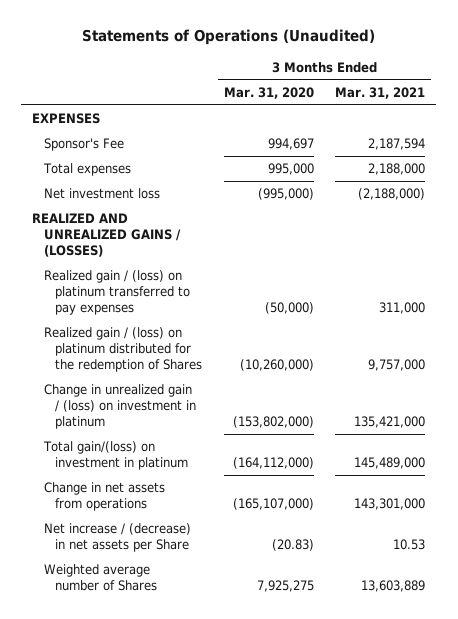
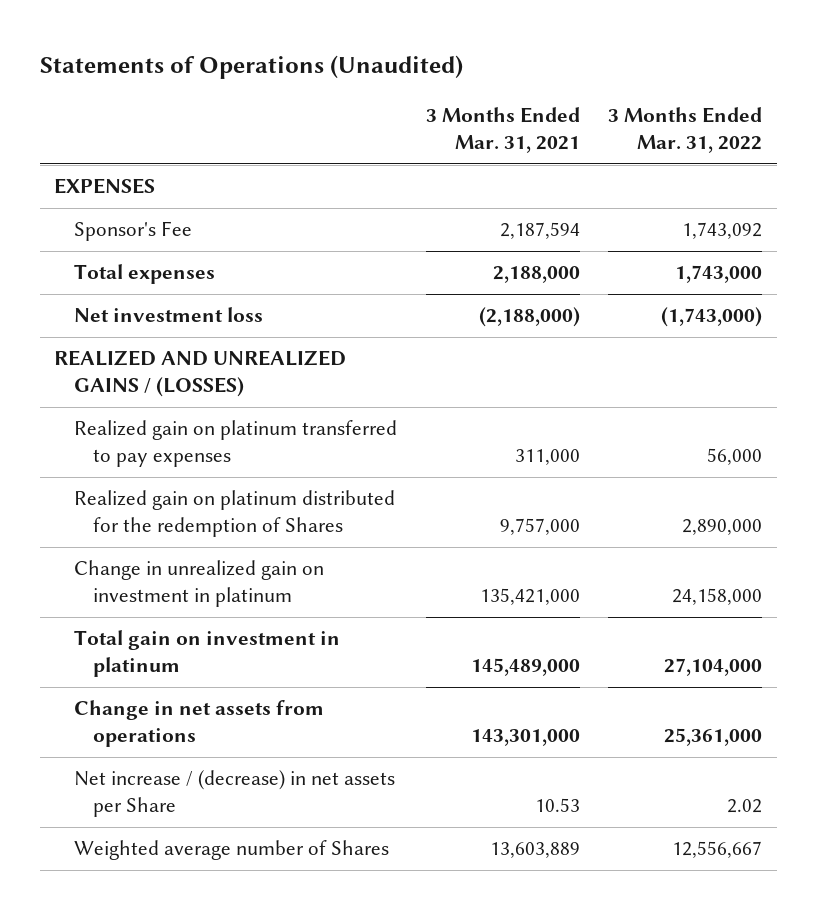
[223,87,314,100] Mar. 31, 2020 -> none
none -> [608,107,763,154] 3 Months Ended Mar. 31, 2022
[43,270,191,315] Realized gain / (loss) on platinum transferred to pay expenses -> [73,420,397,468] Realized gain on platinum transferred to pay expenses
[43,327,203,372] Realized gain / (loss) on platinum distributed for the redemption of Shares -> [73,490,395,538] Realized gain on platinum distributed for the redemption of Shares
[43,384,197,429] Change in unrealized gain / (loss) on investment in platinum -> [73,560,324,608] Change in unrealized gain on investment in platinum
[42,441,189,471] Total gain/(loss) on investment in platinum -> [73,630,340,678] Total gain on investment in platinum

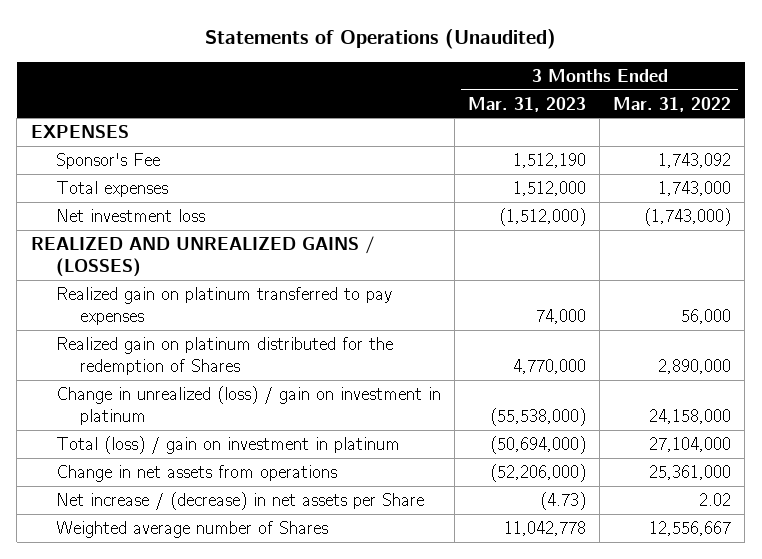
[425,107,580,154] 3 Months Ended Mar. 31, 2021 -> none
none -> [467,96,586,112] Mar. 31, 2023
[73,560,324,608] Change in unrealized gain on investment in platinum -> [55,386,441,425] Change in unrealized (loss) / gain on investment in platinum
[73,630,340,678] Total gain on investment in platinum -> [55,436,400,455] Total (loss) / gain on investment in platinum

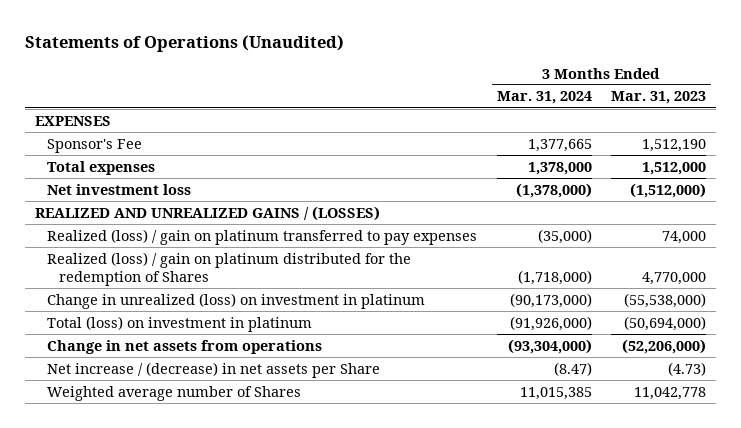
[613,96,732,112] Mar. 31, 2022 -> none
none -> [496,91,592,105] Mar. 31, 2024
[55,287,392,325] Realized gain on platinum transferred to pay expenses -> [47,228,478,245] Realized (loss) / gain on platinum transferred to pay expenses
[55,337,393,375] Realized gain on platinum distributed for the redemption of Shares -> [47,251,412,286] Realized (loss) / gain on platinum distributed for the redemption of Shares
[55,386,441,425] Change in unrealized (loss) / gain on investment in platinum -> [47,292,426,309] Change in unrealized (loss) on investment in platinum
[55,436,400,455] Total (loss) / gain on investment in platinum -> [47,315,313,332] Total (loss) on investment in platinum

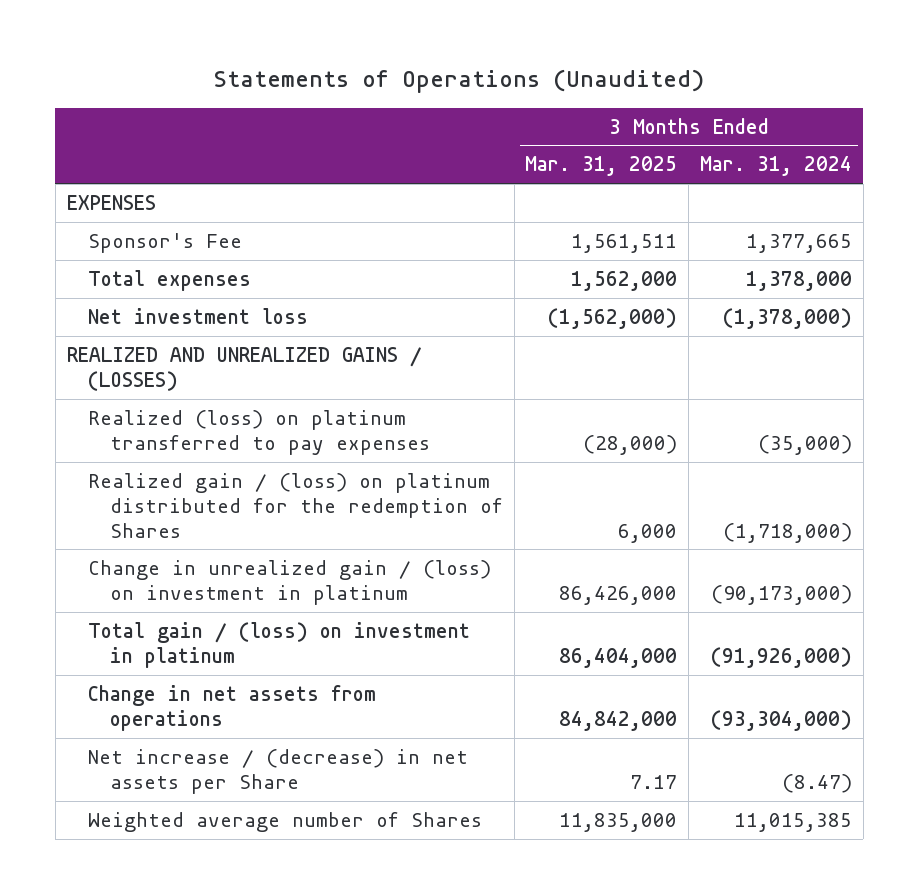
[611,91,707,105] Mar. 31, 2023 -> none
none -> [525,156,678,177] Mar. 31, 2025
[47,228,478,245] Realized (loss) / gain on platinum transferred to pay expenses -> [88,409,430,455] Realized (loss) on platinum transferred to pay expenses
[47,251,412,286] Realized (loss) / gain on platinum distributed for the redemption of Shares -> [88,472,503,538] Realized gain / (loss) on platinum distributed for the redemption of Shares
[47,292,426,309] Change in unrealized (loss) on investment in platinum -> [88,559,492,605] Change in unrealized gain / (loss) on investment in platinum
[47,315,313,332] Total (loss) on investment in platinum -> [88,621,471,668] Total gain / (loss) on investment in platinum

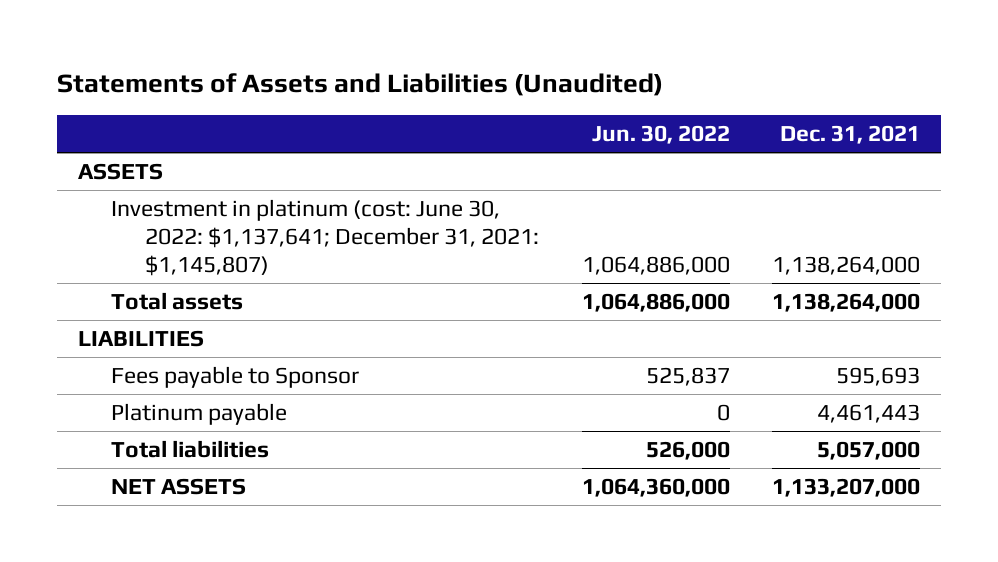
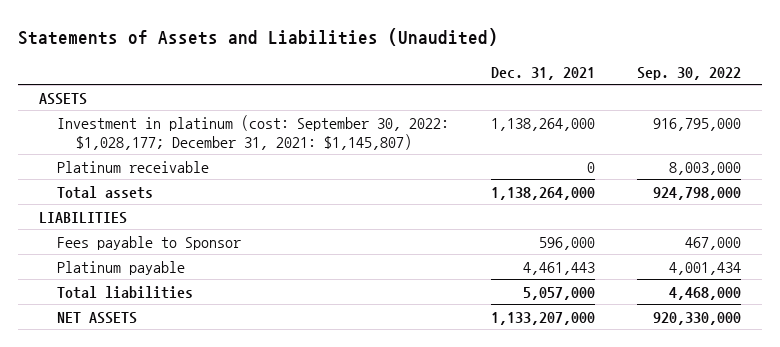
[591,125,730,145] Jun. 30, 2022 -> none
none -> [636,66,741,80] Sep. 30, 2022
[111,199,540,277] Investment in platinum (cost: June 30, 2022: $1,137,641; December 31, 2021: $1,145,807) -> [57,114,450,150] Investment in platinum (cost: September 30, 2022: $1,028,177; December 31, 2021: $1,145,807)
none -> [57,160,210,173] Platinum receivable
[836,367,921,387] 595,693 -> [539,236,596,250] 596,000

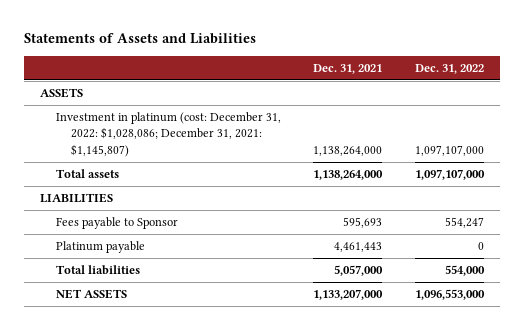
[17,27,498,46] Statements of Assets and Liabilities (Unaudited) -> [23,33,256,45] Statements of Assets and Liabilities
[636,66,741,80] Sep. 30, 2022 -> none
none -> [414,63,484,74] Dec. 31, 2022
[57,160,210,173] Platinum receivable -> none
[57,114,450,150] Investment in platinum (cost: September 30, 2022: $1,028,177; December 31, 2021: $1,145,807) -> [55,112,281,157] Investment in platinum (cost: December 31, 2022: $1,028,086; December 31, 2021: $1,145,807)
[539,236,596,250] 596,000 -> [343,217,383,229] 595,693

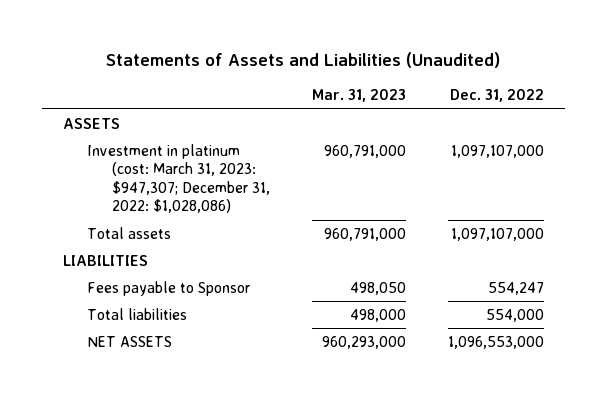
[23,33,256,45] Statements of Assets and Liabilities -> [106,52,501,69] Statements of Assets and Liabilities (Unaudited)
[313,63,383,74] Dec. 31, 2021 -> none
none -> [311,89,406,103] Mar. 31, 2023
[55,112,281,157] Investment in platinum (cost: December 31, 2022: $1,028,086; December 31, 2021: $1,145,807) -> [87,143,270,214] Investment in platinum (cost: March 31, 2023: $947,307; December 31, 2022: $1,028,086)
[55,241,145,254] Platinum payable -> none

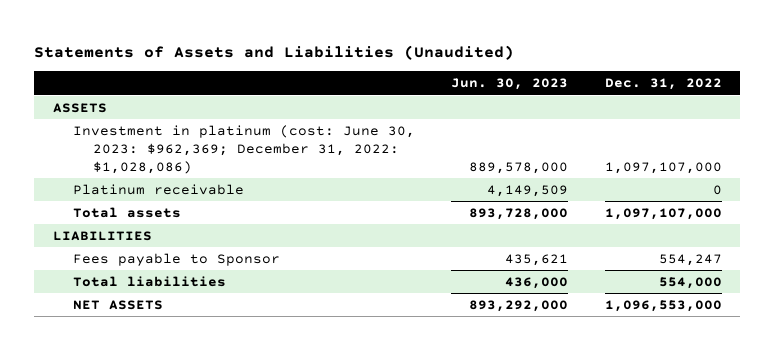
[311,89,406,103] Mar. 31, 2023 -> none
none -> [451,78,569,91] Jun. 30, 2023
[87,143,270,214] Investment in platinum (cost: March 31, 2023: $947,307; December 31, 2022: $1,028,086) -> [72,124,415,174] Investment in platinum (cost: June 30, 2023: $962,369; December 31, 2022: $1,028,086)
none -> [72,183,244,195] Platinum receivable

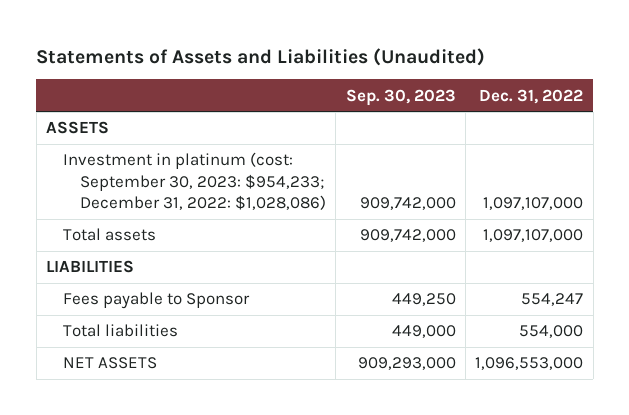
[451,78,569,91] Jun. 30, 2023 -> none
none -> [345,88,456,106] Sep. 30, 2023
[72,183,244,195] Platinum receivable -> none
[72,124,415,174] Investment in platinum (cost: June 30, 2023: $962,369; December 31, 2022: $1,028,086) -> [63,152,327,211] Investment in platinum (cost: September 30, 2023: $954,233; December 31, 2022: $1,028,086)

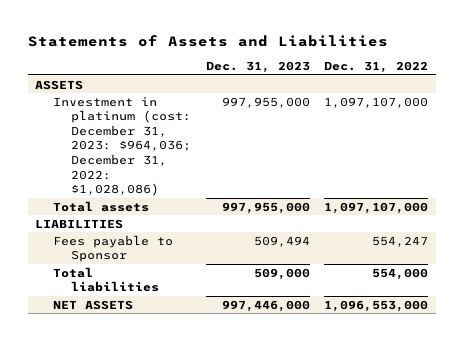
[36,47,486,66] Statements of Assets and Liabilities (Unaudited) -> [27,34,388,47] Statements of Assets and Liabilities
[345,88,456,106] Sep. 30, 2023 -> none
none -> [205,61,310,74] Dec. 31, 2023
[63,152,327,211] Investment in platinum (cost: September 30, 2023: $954,233; December 31, 2022: $1,028,086) -> [53,96,192,197] Investment in platinum (cost: December 31, 2023: $964,036; December 31, 2022: $1,028,086)

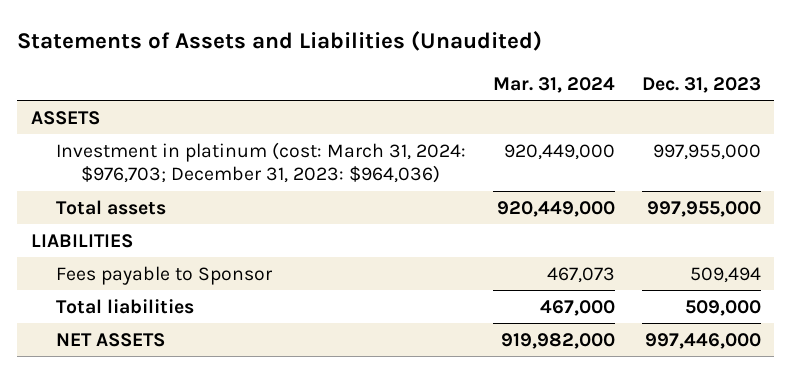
[27,34,388,47] Statements of Assets and Liabilities -> [17,30,543,51] Statements of Assets and Liabilities (Unaudited)
[324,61,429,74] Dec. 31, 2022 -> none
none -> [492,76,615,93] Mar. 31, 2024
[53,96,192,197] Investment in platinum (cost: December 31, 2023: $964,036; December 31, 2022: $1,028,086) -> [56,141,467,184] Investment in platinum (cost: March 31, 2024: $976,703; December 31, 2023: $964,036)

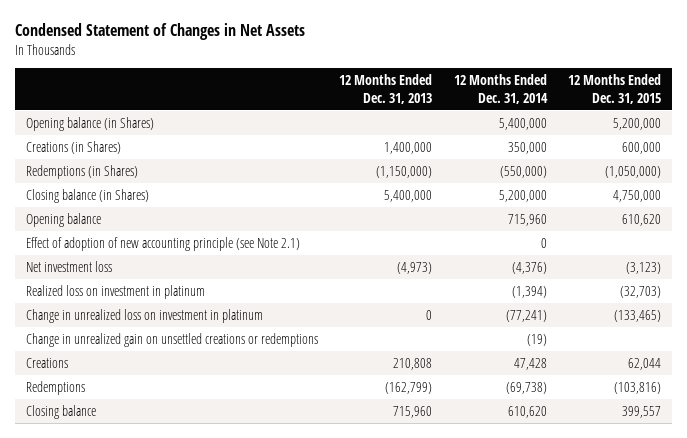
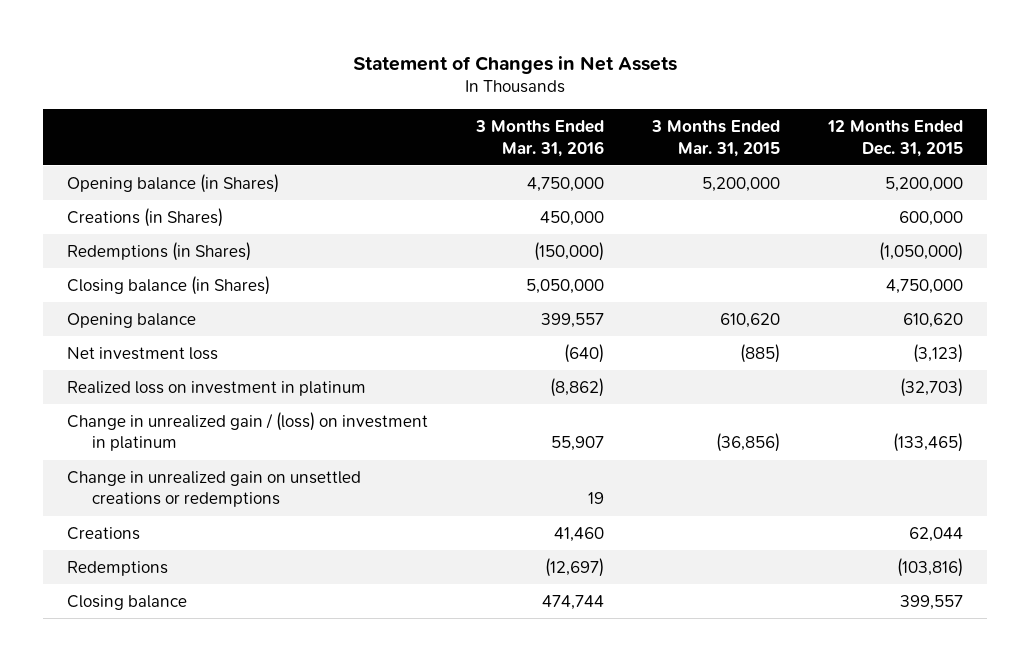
[14,23,305,41] Condensed Statement of Changes in Net Assets -> [353,55,678,74] Statement of Changes in Net Assets
[339,74,433,104] 12 Months Ended Dec. 31, 2013 -> none
[453,74,548,104] 12 Months Ended Dec. 31, 2014 -> none
none -> [475,120,605,157] 3 Months Ended Mar. 31, 2016
none -> [651,120,781,157] 3 Months Ended Mar. 31, 2015
[25,236,300,251] Effect of adoption of new accounting principle (see Note 2.1) -> none
[25,308,263,323] Change in unrealized loss on investment in platinum -> [67,411,429,452] Change in unrealized gain / (loss) on investment in platinum

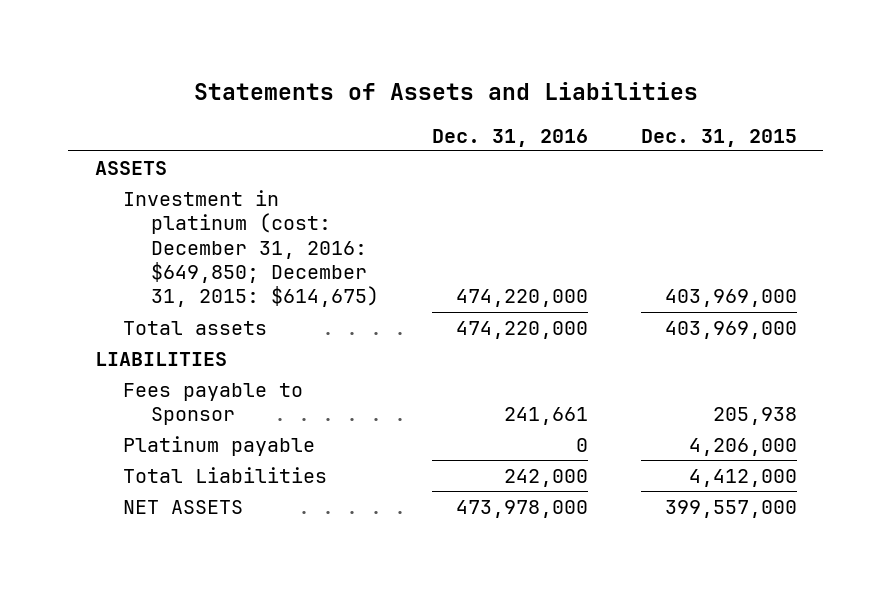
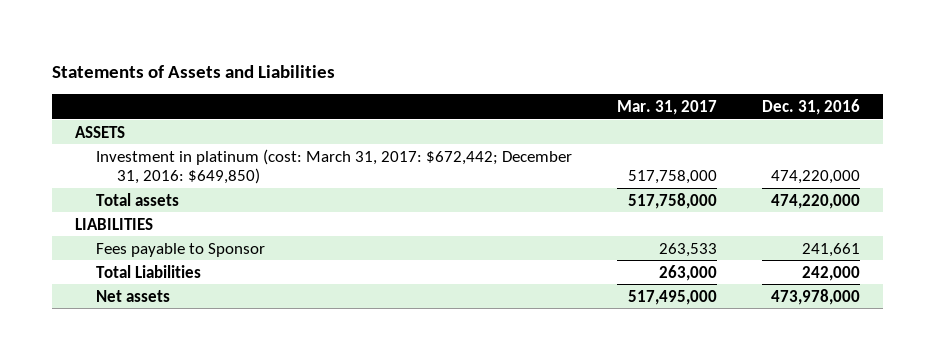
[640,128,797,147] Dec. 31, 2015 -> none
none -> [616,99,717,115] Mar. 31, 2017
[122,189,380,308] Investment in platinum (cost: December 31, 2016: $649,850; December 31, 2015: $614,675) -> [95,148,572,184] Investment in platinum (cost: March 31, 2017: $672,442; December 31, 2016: $649,850)
[122,435,315,456] Platinum payable -> none
[122,499,243,514] NET ASSETS -> [95,289,170,302] Net assets

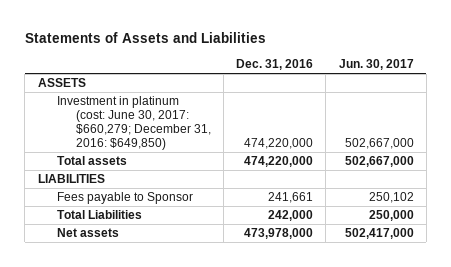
[616,99,717,115] Mar. 31, 2017 -> none
none -> [338,59,414,71] Jun. 30, 2017
[95,148,572,184] Investment in platinum (cost: March 31, 2017: $672,442; December 31, 2016: $649,850) -> [56,96,211,150] Investment in platinum (cost: June 30, 2017: $660,279; December 31, 2016: $649,850)

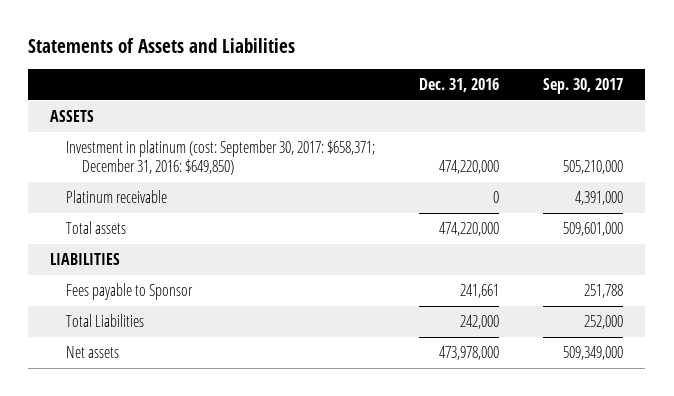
[338,59,414,71] Jun. 30, 2017 -> none
none -> [543,77,624,94] Sep. 30, 2017
[56,96,211,150] Investment in platinum (cost: June 30, 2017: $660,279; December 31, 2016: $649,850) -> [66,140,376,176] Investment in platinum (cost: September 30, 2017: $658,371; December 31, 2016: $649,850)
none -> [66,190,168,204] Platinum receivable

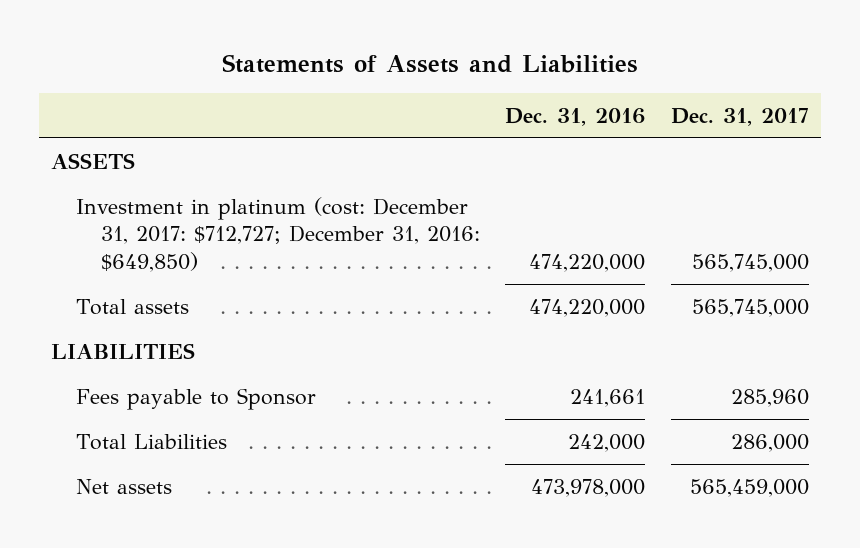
[543,77,624,94] Sep. 30, 2017 -> none
none -> [670,107,809,126] Dec. 31, 2017
[66,190,168,204] Platinum receivable -> none
[66,140,376,176] Investment in platinum (cost: September 30, 2017: $658,371; December 31, 2016: $649,850) -> [76,196,480,272] Investment in platinum (cost: December 31, 2017: $712,727; December 31, 2016: $649,850)

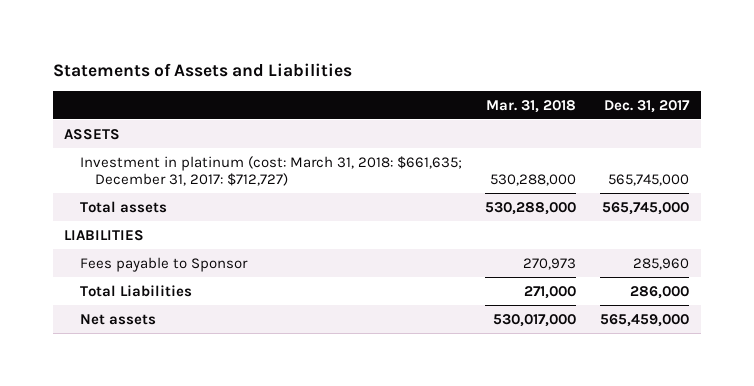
[505,107,646,126] Dec. 31, 2016 -> none
none -> [486,99,577,113] Mar. 31, 2018
[76,196,480,272] Investment in platinum (cost: December 31, 2017: $712,727; December 31, 2016: $649,850) -> [79,155,462,187] Investment in platinum (cost: March 31, 2018: $661,635; December 31, 2017: $712,727)

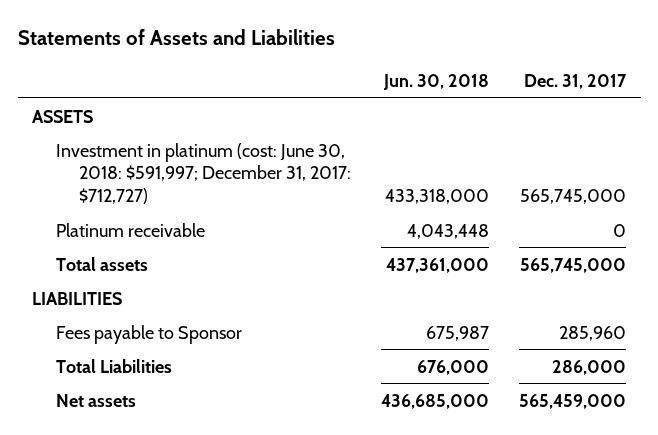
[486,99,577,113] Mar. 31, 2018 -> none
none -> [383,73,490,90] Jun. 30, 2018
[79,155,462,187] Investment in platinum (cost: March 31, 2018: $661,635; December 31, 2017: $712,727) -> [55,142,352,204] Investment in platinum (cost: June 30, 2018: $591,997; December 31, 2017: $712,727)
none -> [55,222,205,237] Platinum receivable

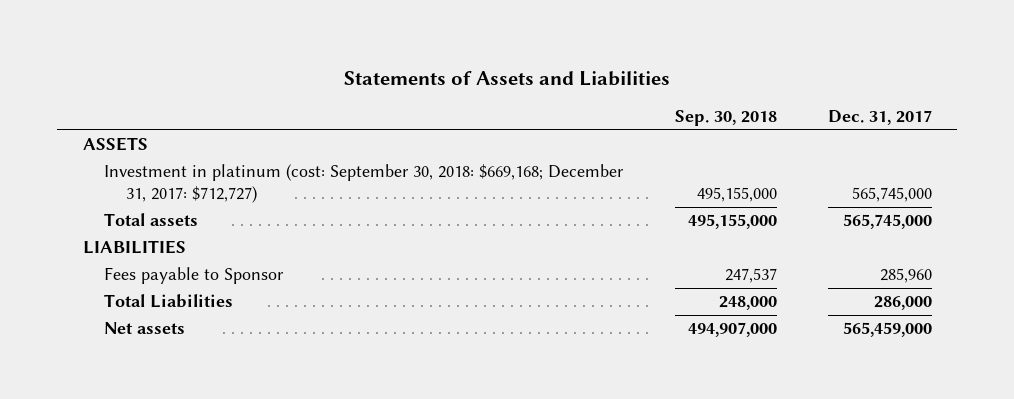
[383,73,490,90] Jun. 30, 2018 -> none
none -> [674,109,777,126] Sep. 30, 2018
[55,222,205,237] Platinum receivable -> none
[55,142,352,204] Investment in platinum (cost: June 30, 2018: $591,997; December 31, 2017: $712,727) -> [104,164,625,203] Investment in platinum (cost: September 30, 2018: $669,168; December 31, 2017: $712,727)

